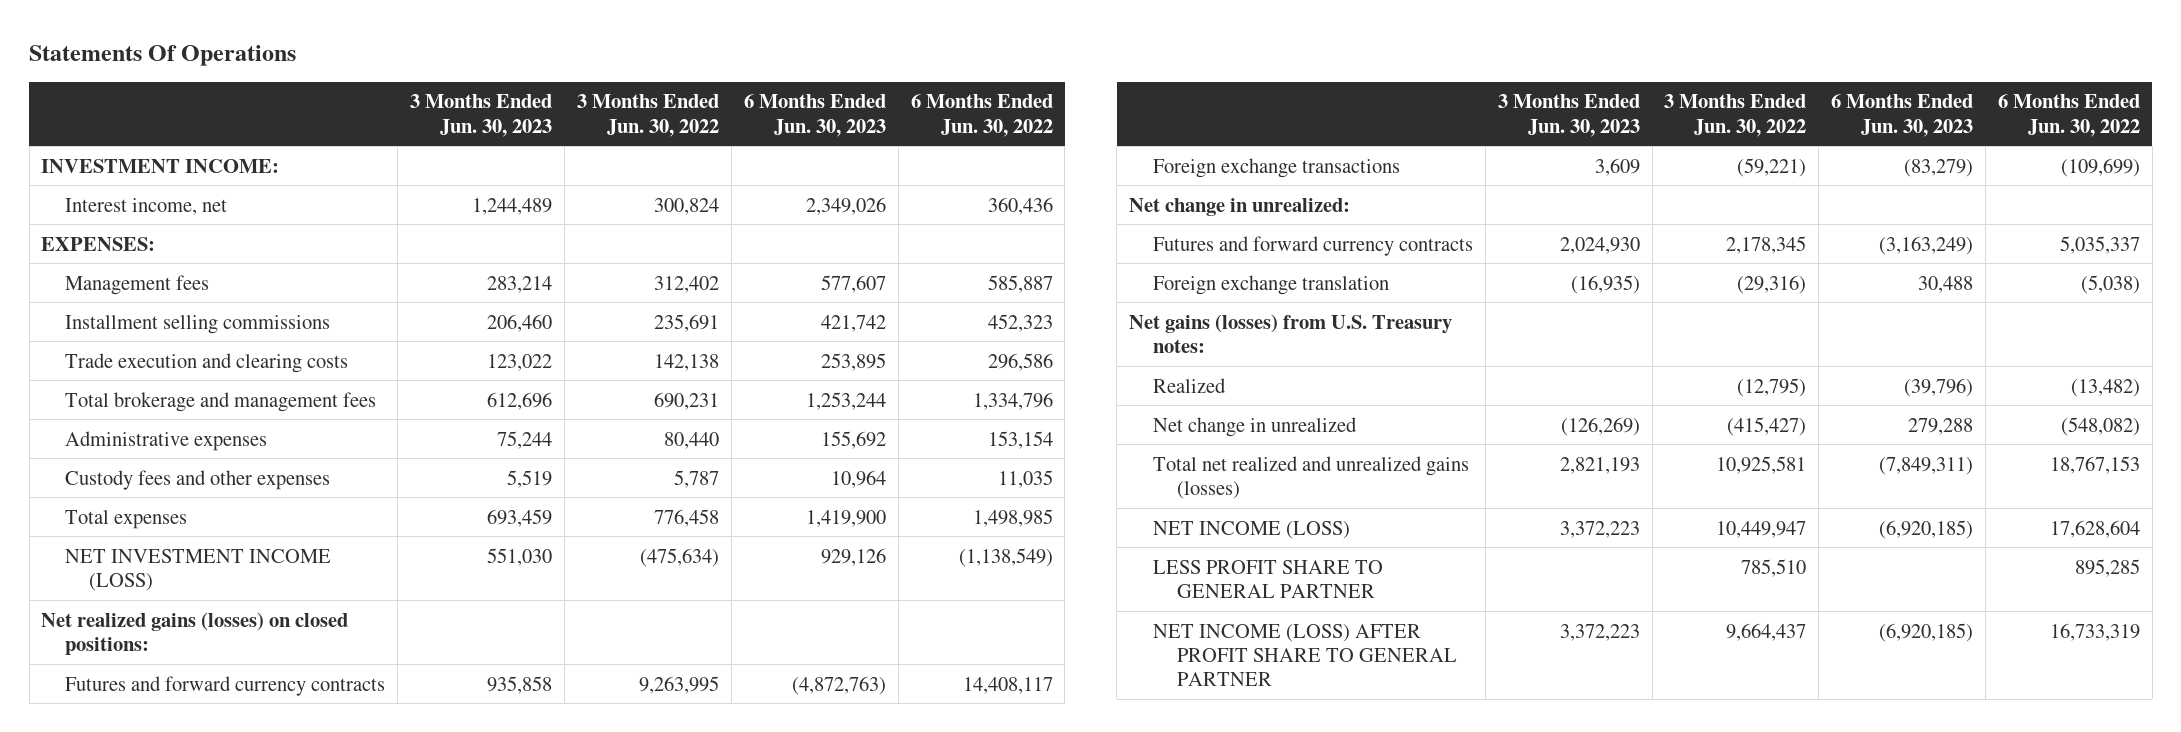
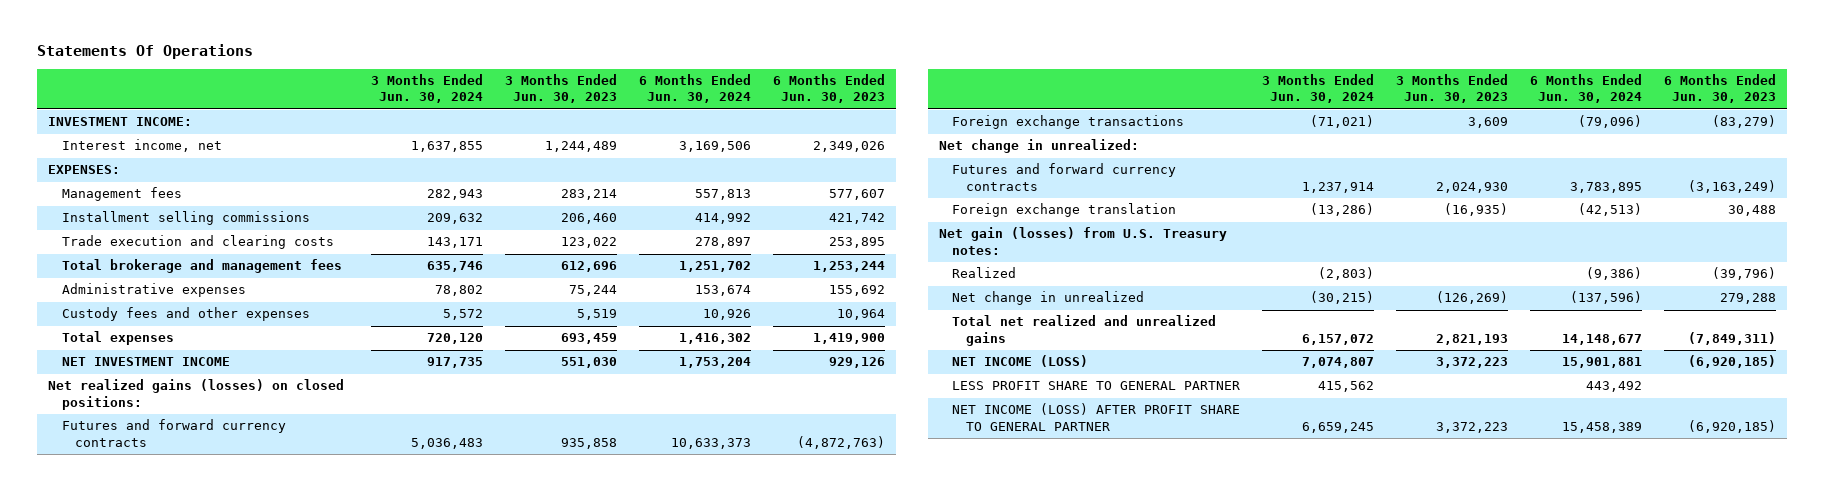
[576,94,719,137] 3 Months Ended Jun. 30, 2022 -> none
[910,94,1053,137] 6 Months Ended Jun. 30, 2022 -> none
none -> [371,74,484,104] 3 Months Ended Jun. 30, 2024
none -> [639,74,752,104] 6 Months Ended Jun. 30, 2024
[65,548,332,591] NET INVESTMENT INCOME (LOSS) -> [61,357,230,367] NET INVESTMENT INCOME
[1128,313,1452,353] Net gains (losses) from U.S. Treasury notes: -> [938,227,1227,255] Net gain (losses) from U.S. Treasury notes:
[1152,455,1469,499] Total net realized and unrealized gains (losses) -> [952,315,1217,346] Total net realized and unrealized gains

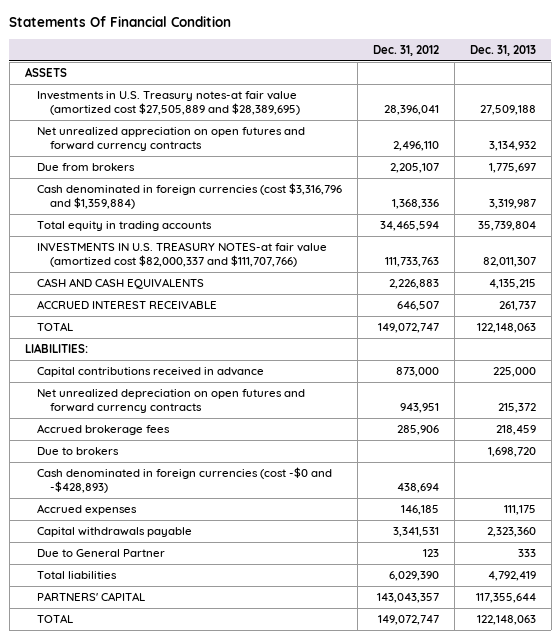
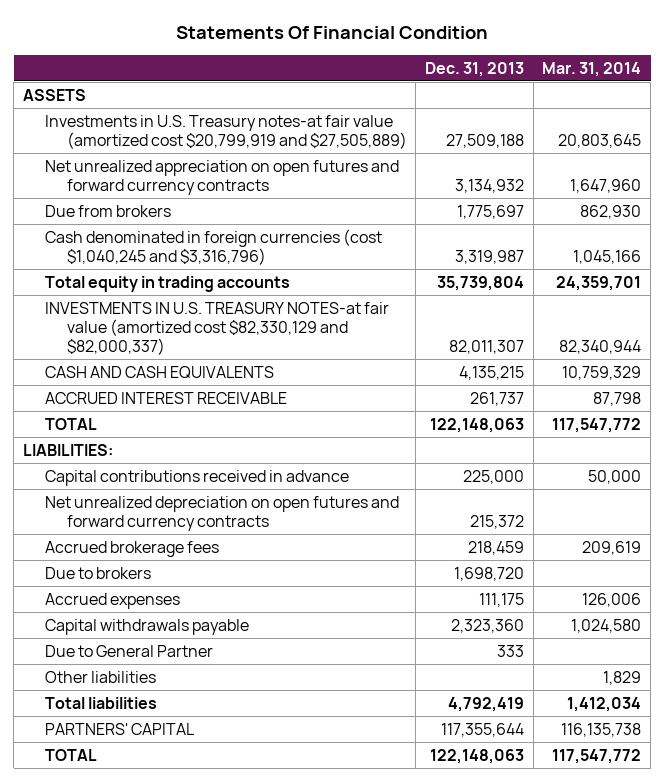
[372,44,439,56] Dec. 31, 2012 -> none
none -> [542,61,642,77] Mar. 31, 2014
[37,90,300,115] Investments in U.S. Treasury notes-at fair value (amortized cost $27,505,889 and $28,389,695) -> [44,114,407,150] Investments in U.S. Treasury notes-at fair value (amortized cost $20,799,919 and $27,505,889)
[37,182,343,209] Cash denominated in foreign currencies (cost $3,316,796 and $1,359,884) -> [44,228,382,266] Cash denominated in foreign currencies (cost $1,040,245 and $3,316,796)
[37,241,328,267] INVESTMENTS IN U.S. TREASURY NOTES-at fair value (amortized cost $82,000,337 and $111,707,766) -> [44,301,389,356] INVESTMENTS IN U.S. TREASURY NOTES-at fair value (amortized cost $82,330,129 and $82,000,337)
[37,466,333,493] Cash denominated in foreign currencies (cost -$0 and -$428,893) -> none
none -> [44,670,156,683] Other liabilities

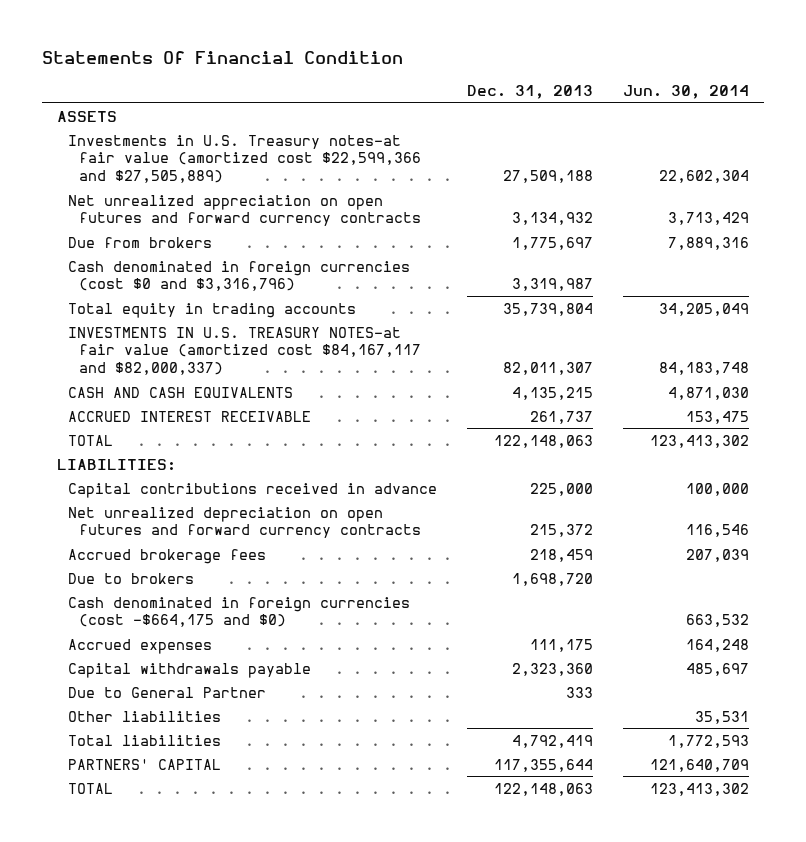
[542,61,642,77] Mar. 31, 2014 -> none
none -> [622,85,749,100] Jun. 30, 2014
[44,114,407,150] Investments in U.S. Treasury notes-at fair value (amortized cost $20,799,919 and $27,505,889) -> [68,134,422,184] Investments in U.S. Treasury notes-at fair value (amortized cost $22,599,366 and $27,505,889)
[44,228,382,266] Cash denominated in foreign currencies (cost $1,040,245 and $3,316,796) -> [68,260,411,292] Cash denominated in foreign currencies (cost $0 and $3,316,796)
[44,301,389,356] INVESTMENTS IN U.S. TREASURY NOTES-at fair value (amortized cost $82,330,129 and $82,000,337) -> [68,326,422,376] INVESTMENTS IN U.S. TREASURY NOTES-at fair value (amortized cost $84,167,117 and $82,000,337)
none -> [68,596,411,628] Cash denominated in foreign currencies (cost -$664,175 and $0)

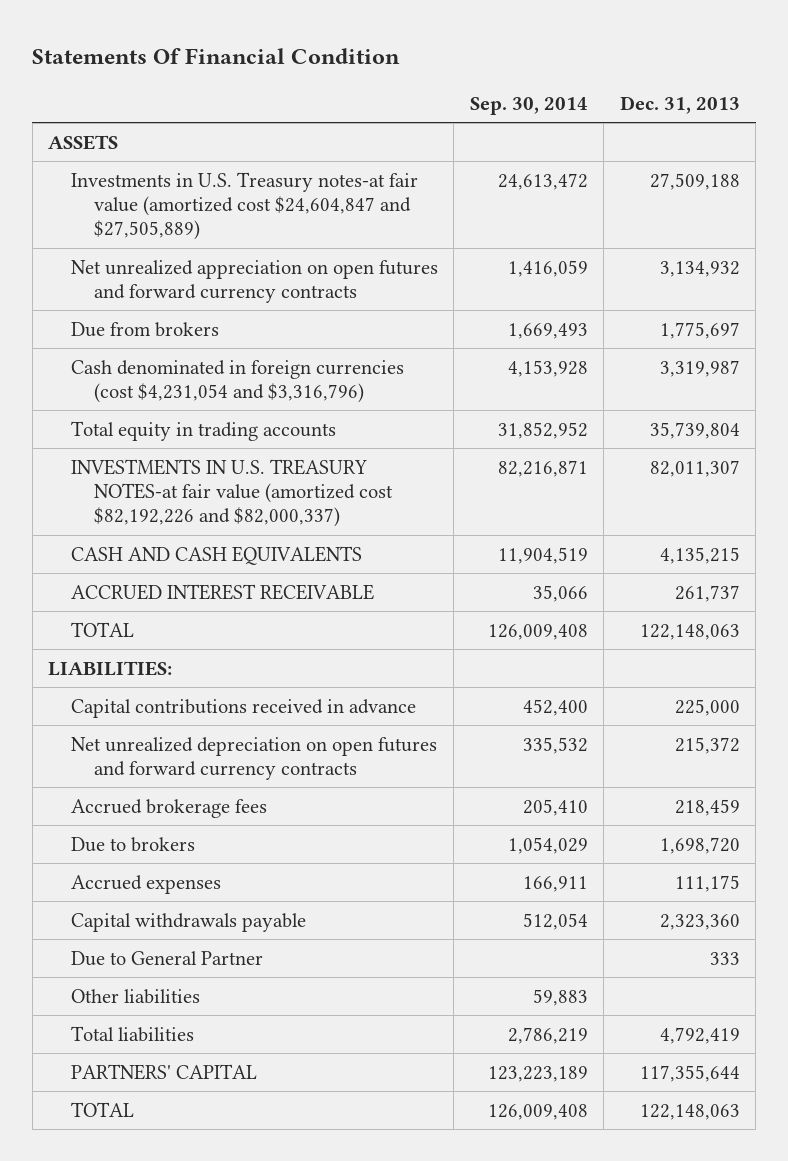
[622,85,749,100] Jun. 30, 2014 -> none
none -> [469,96,588,115] Sep. 30, 2014
[68,134,422,184] Investments in U.S. Treasury notes-at fair value (amortized cost $22,599,366 and $27,505,889) -> [70,171,418,241] Investments in U.S. Treasury notes-at fair value (amortized cost $24,604,847 and $27,505,889)
[68,260,411,292] Cash denominated in foreign currencies (cost $0 and $3,316,796) -> [70,359,404,403] Cash denominated in foreign currencies (cost $4,231,054 and $3,316,796)
[68,326,422,376] INVESTMENTS IN U.S. TREASURY NOTES-at fair value (amortized cost $84,167,117 and $82,000,337) -> [70,458,393,528] INVESTMENTS IN U.S. TREASURY NOTES-at fair value (amortized cost $82,192,226 and $82,000,337)
[68,596,411,628] Cash denominated in foreign currencies (cost -$664,175 and $0) -> none

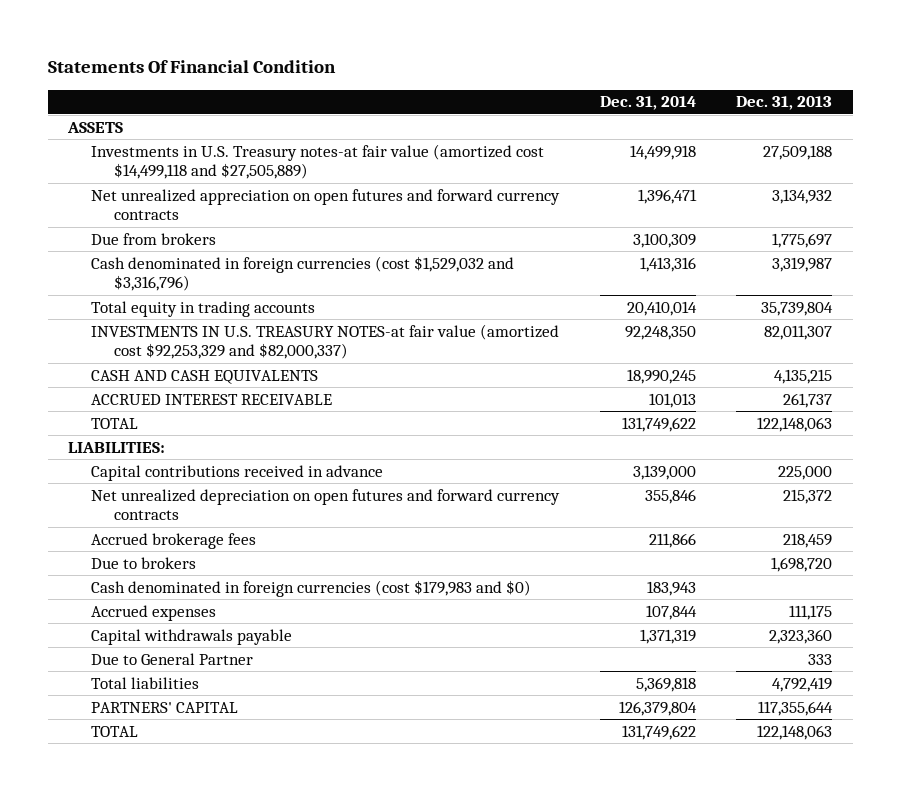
[469,96,588,115] Sep. 30, 2014 -> none
none -> [599,96,696,111] Dec. 31, 2014
[70,171,418,241] Investments in U.S. Treasury notes-at fair value (amortized cost $24,604,847 and $27,505,889) -> [90,143,544,180] Investments in U.S. Treasury notes-at fair value (amortized cost $14,499,118 and $27,505,889)
[70,359,404,403] Cash denominated in foreign currencies (cost $4,231,054 and $3,316,796) -> [90,255,514,292] Cash denominated in foreign currencies (cost $1,529,032 and $3,316,796)
[70,458,393,528] INVESTMENTS IN U.S. TREASURY NOTES-at fair value (amortized cost $82,192,226 and $82,000,337) -> [90,323,559,360] INVESTMENTS IN U.S. TREASURY NOTES-at fair value (amortized cost $92,253,329 and $82,000,337)
none -> [90,579,531,597] Cash denominated in foreign currencies (cost $179,983 and $0)
[70,988,200,1004] Other liabilities -> none

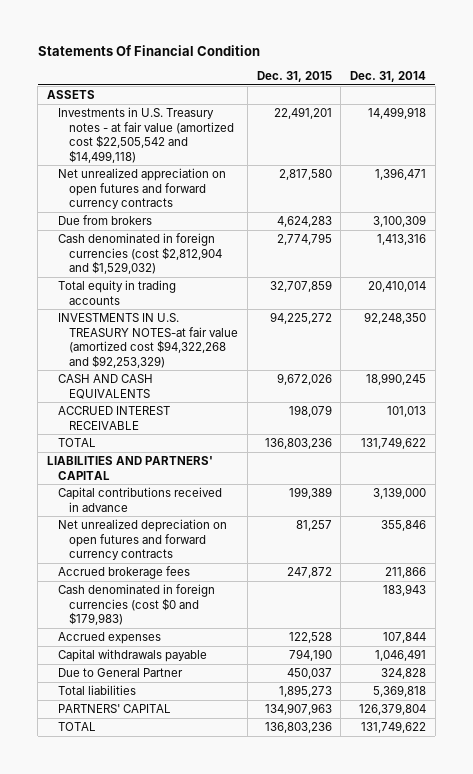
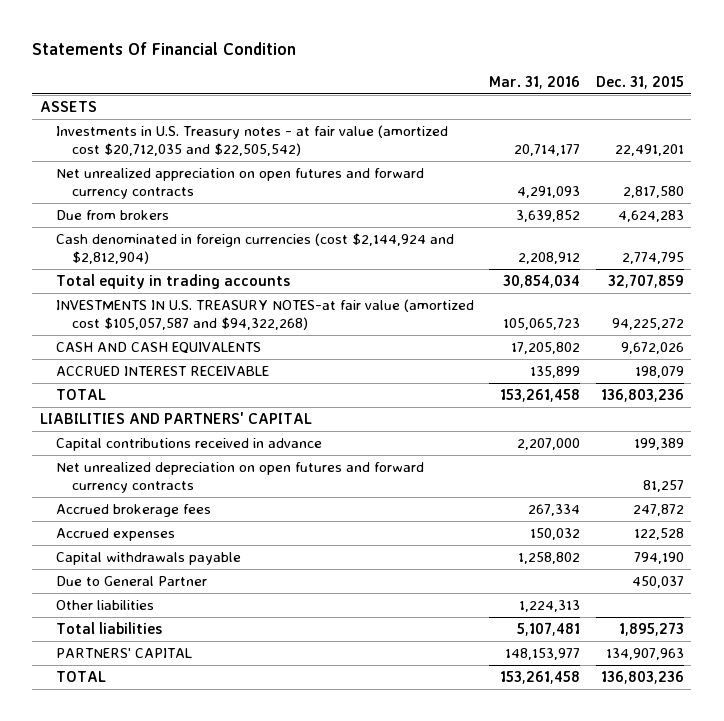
[350,70,427,82] Dec. 31, 2014 -> none
none -> [489,76,581,90] Mar. 31, 2016
[58,106,235,163] Investments in U.S. Treasury notes - at fair value (amortized cost $22,505,542 and $14,499,118) -> [55,124,448,156] Investments in U.S. Treasury notes - at fair value (amortized cost $20,712,035 and $22,505,542)
[58,232,223,275] Cash denominated in foreign currencies (cost $2,812,904 and $1,529,032) -> [55,232,454,264] Cash denominated in foreign currencies (cost $2,144,924 and $2,812,904)
[58,312,239,368] INVESTMENTS IN U.S. TREASURY NOTES-at fair value (amortized cost $94,322,268 and $92,253,329) -> [55,298,474,330] INVESTMENTS IN U.S. TREASURY NOTES-at fair value (amortized cost $105,057,587 and $94,322,268)
[58,583,216,626] Cash denominated in foreign currencies (cost $0 and $179,983) -> none
none -> [55,599,154,610] Other liabilities

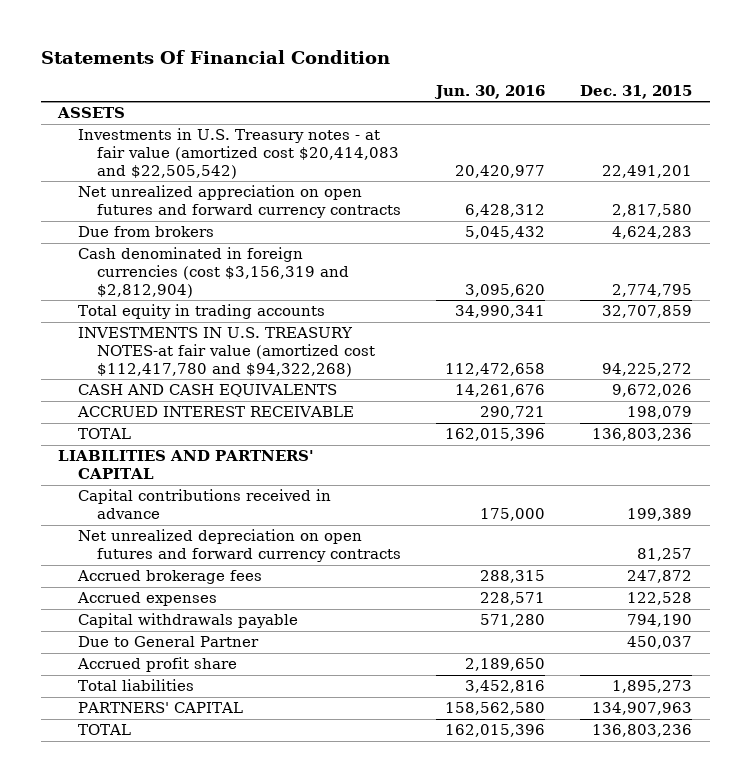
[489,76,581,90] Mar. 31, 2016 -> none
none -> [434,84,546,99] Jun. 30, 2016
[55,124,448,156] Investments in U.S. Treasury notes - at fair value (amortized cost $20,712,035 and $22,505,542) -> [77,128,400,180] Investments in U.S. Treasury notes - at fair value (amortized cost $20,414,083 and $22,505,542)
[55,232,454,264] Cash denominated in foreign currencies (cost $2,144,924 and $2,812,904) -> [77,247,350,299] Cash denominated in foreign currencies (cost $3,156,319 and $2,812,904)
[55,298,474,330] INVESTMENTS IN U.S. TREASURY NOTES-at fair value (amortized cost $105,057,587 and $94,322,268) -> [77,327,376,378] INVESTMENTS IN U.S. TREASURY NOTES-at fair value (amortized cost $112,417,780 and $94,322,268)
[55,599,154,610] Other liabilities -> [76,657,237,673] Accrued profit share

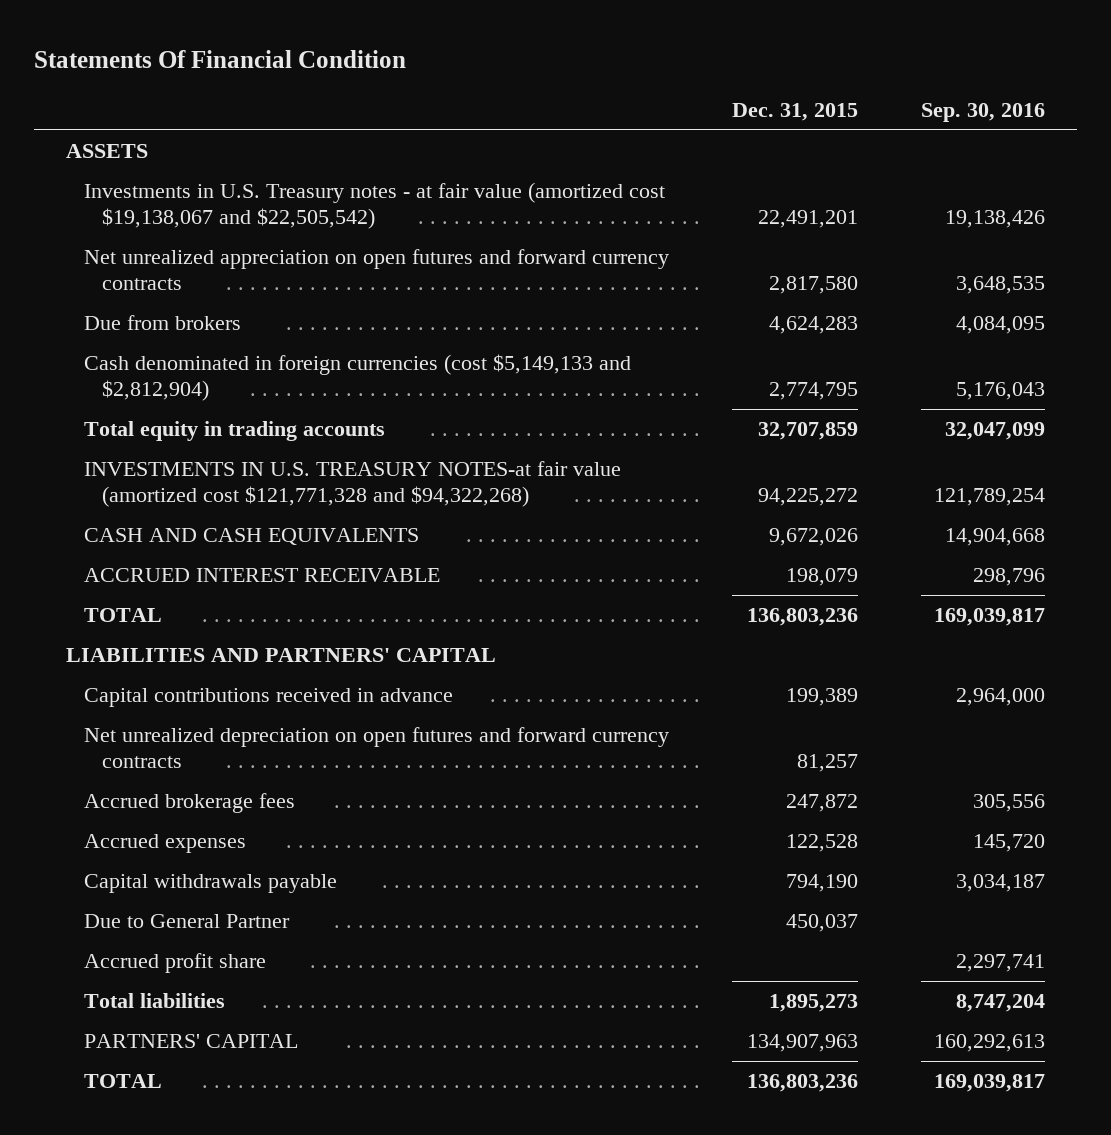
[434,84,546,99] Jun. 30, 2016 -> none
none -> [921,102,1046,122] Sep. 30, 2016
[77,128,400,180] Investments in U.S. Treasury notes - at fair value (amortized cost $20,414,083 and $22,505,542) -> [83,182,665,229] Investments in U.S. Treasury notes - at fair value (amortized cost $19,138,067 and $22,505,542)
[77,247,350,299] Cash denominated in foreign currencies (cost $3,156,319 and $2,812,904) -> [83,354,631,401] Cash denominated in foreign currencies (cost $5,149,133 and $2,812,904)
[77,327,376,378] INVESTMENTS IN U.S. TREASURY NOTES-at fair value (amortized cost $112,417,780 and $94,322,268) -> [83,461,621,507] INVESTMENTS IN U.S. TREASURY NOTES-at fair value (amortized cost $121,771,328 and $94,322,268)

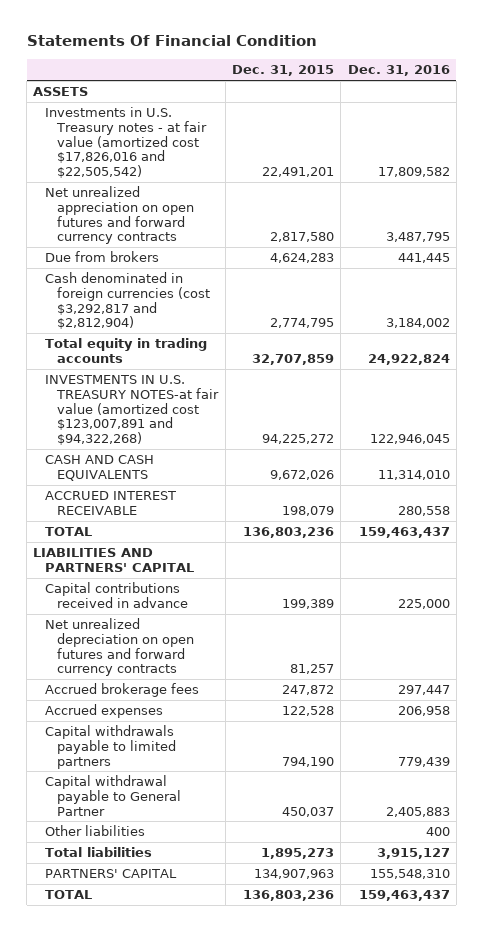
[921,102,1046,122] Sep. 30, 2016 -> none
none -> [347,65,450,77] Dec. 31, 2016
[83,182,665,229] Investments in U.S. Treasury notes - at fair value (amortized cost $19,138,067 and $22,505,542) -> [45,107,208,179] Investments in U.S. Treasury notes - at fair value (amortized cost $17,826,016 and $22,505,542)
[83,354,631,401] Cash denominated in foreign currencies (cost $5,149,133 and $2,812,904) -> [45,272,211,330] Cash denominated in foreign currencies (cost $3,292,817 and $2,812,904)
[83,461,621,507] INVESTMENTS IN U.S. TREASURY NOTES-at fair value (amortized cost $121,771,328 and $94,322,268) -> [45,375,220,446] INVESTMENTS IN U.S. TREASURY NOTES-at fair value (amortized cost $123,007,891 and $94,322,268)
[83,874,337,894] Capital withdrawals payable -> [45,725,177,769] Capital withdrawals payable to limited partners
[83,914,290,929] Due to General Partner -> [45,775,182,816] Capital withdrawal payable to General Partner
[83,953,266,974] Accrued profit share -> [45,825,146,837] Other liabilities

